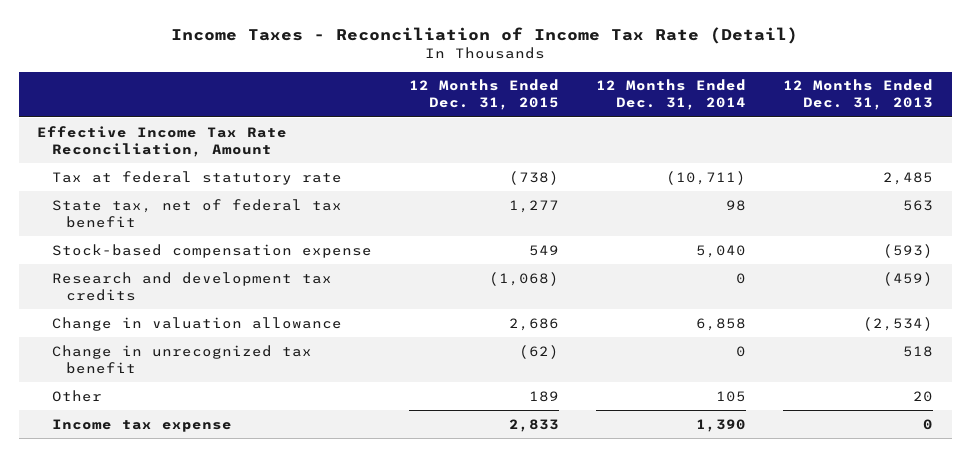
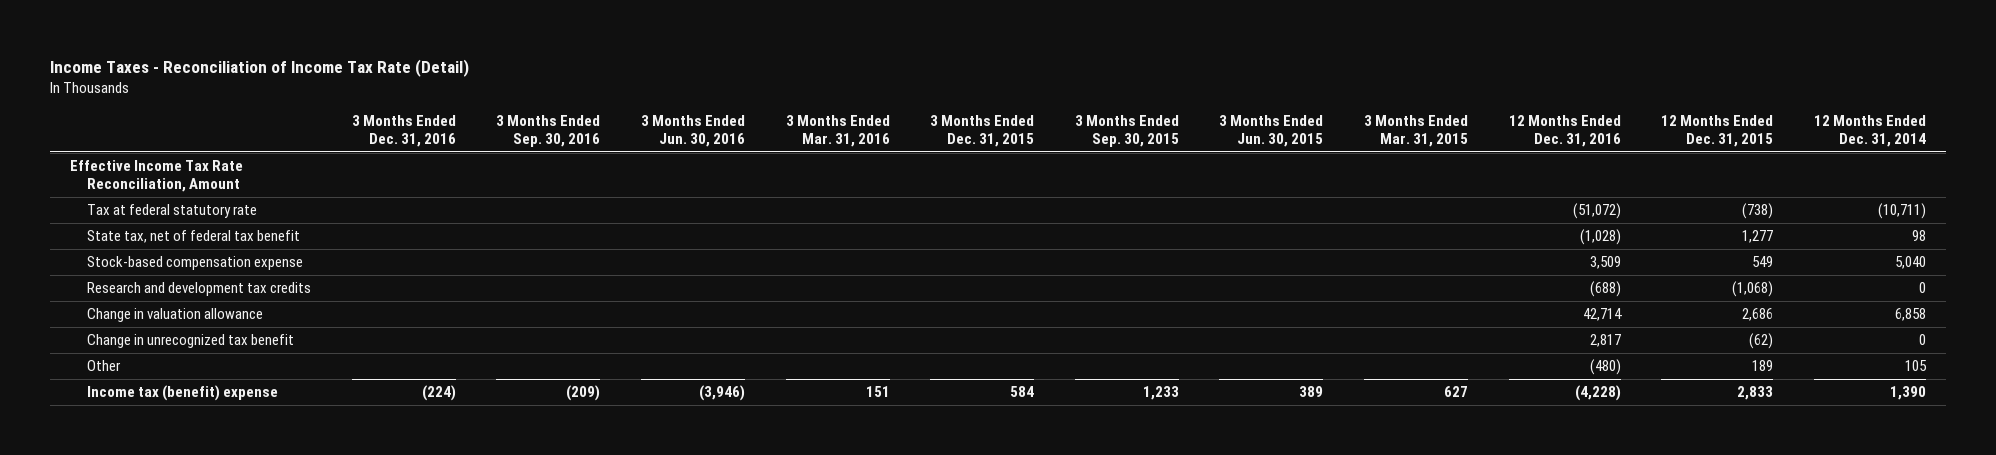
[783,79,934,111] 12 Months Ended Dec. 31, 2013 -> none
none -> [351,115,456,148] 3 Months Ended Dec. 31, 2016
none -> [496,115,601,148] 3 Months Ended Sep. 30, 2016
none -> [640,115,745,148] 3 Months Ended Jun. 30, 2016
none -> [785,115,890,148] 3 Months Ended Mar. 31, 2016
none -> [930,115,1035,148] 3 Months Ended Dec. 31, 2015
none -> [1074,115,1179,148] 3 Months Ended Sep. 30, 2015
none -> [1219,115,1324,148] 3 Months Ended Jun. 30, 2015
none -> [1364,115,1469,148] 3 Months Ended Mar. 31, 2015
none -> [1508,115,1621,148] 12 Months Ended Dec. 31, 2016
[51,418,232,432] Income tax expense -> [86,385,278,402] Income tax (benefit) expense

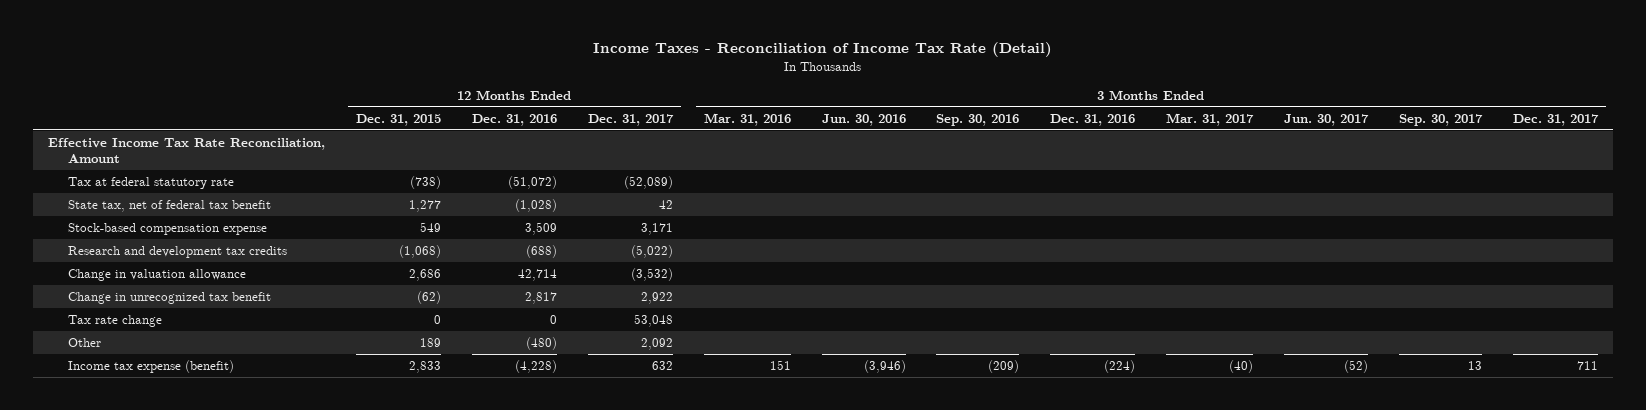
[930,115,1035,148] 3 Months Ended Dec. 31, 2015 -> none
[1074,115,1179,148] 3 Months Ended Sep. 30, 2015 -> none
[1219,115,1324,148] 3 Months Ended Jun. 30, 2015 -> none
[1364,115,1469,148] 3 Months Ended Mar. 31, 2015 -> none
[1813,115,1926,148] 12 Months Ended Dec. 31, 2014 -> none
none -> [587,113,674,126] Dec. 31, 2017
none -> [1166,112,1255,126] Mar. 31, 2017
none -> [1284,113,1370,126] Jun. 30, 2017
none -> [1399,113,1484,126] Sep. 30, 2017
none -> [1512,113,1599,126] Dec. 31, 2017
none -> [68,315,163,328] Tax rate change
[86,385,278,402] Income tax (benefit) expense -> [68,360,235,374] Income tax expense (benefit)

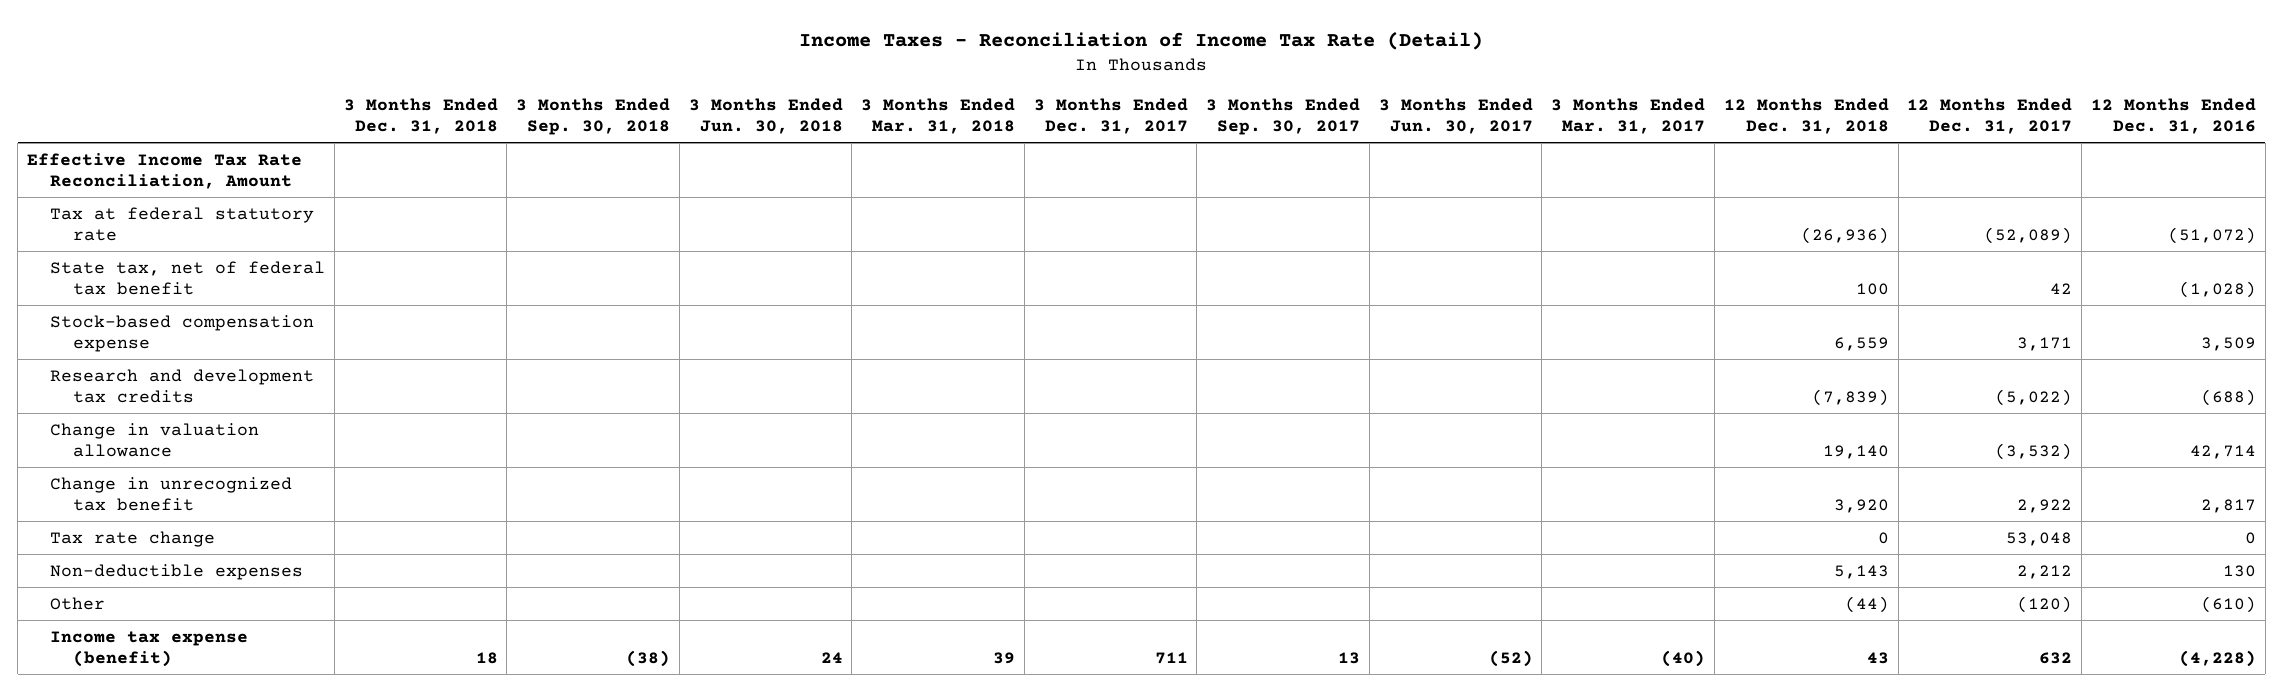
[356,113,442,126] Dec. 31, 2015 -> none
[703,112,791,126] Mar. 31, 2016 -> none
[821,113,906,126] Jun. 30, 2016 -> none
[936,113,1020,126] Sep. 30, 2016 -> none
[1050,113,1136,126] Dec. 31, 2016 -> none
none -> [343,97,498,134] 3 Months Ended Dec. 31, 2018
none -> [516,97,671,135] 3 Months Ended Sep. 30, 2018
none -> [688,97,843,134] 3 Months Ended Jun. 30, 2018
none -> [861,97,1016,134] 3 Months Ended Mar. 31, 2018
none -> [1723,97,1889,134] 12 Months Ended Dec. 31, 2018
none -> [50,563,304,580] Non-deductible expenses
[525,337,557,351] (480) -> [2200,595,2256,613] (610)
[640,338,673,351] 2,092 -> [2017,595,2073,613] (120)

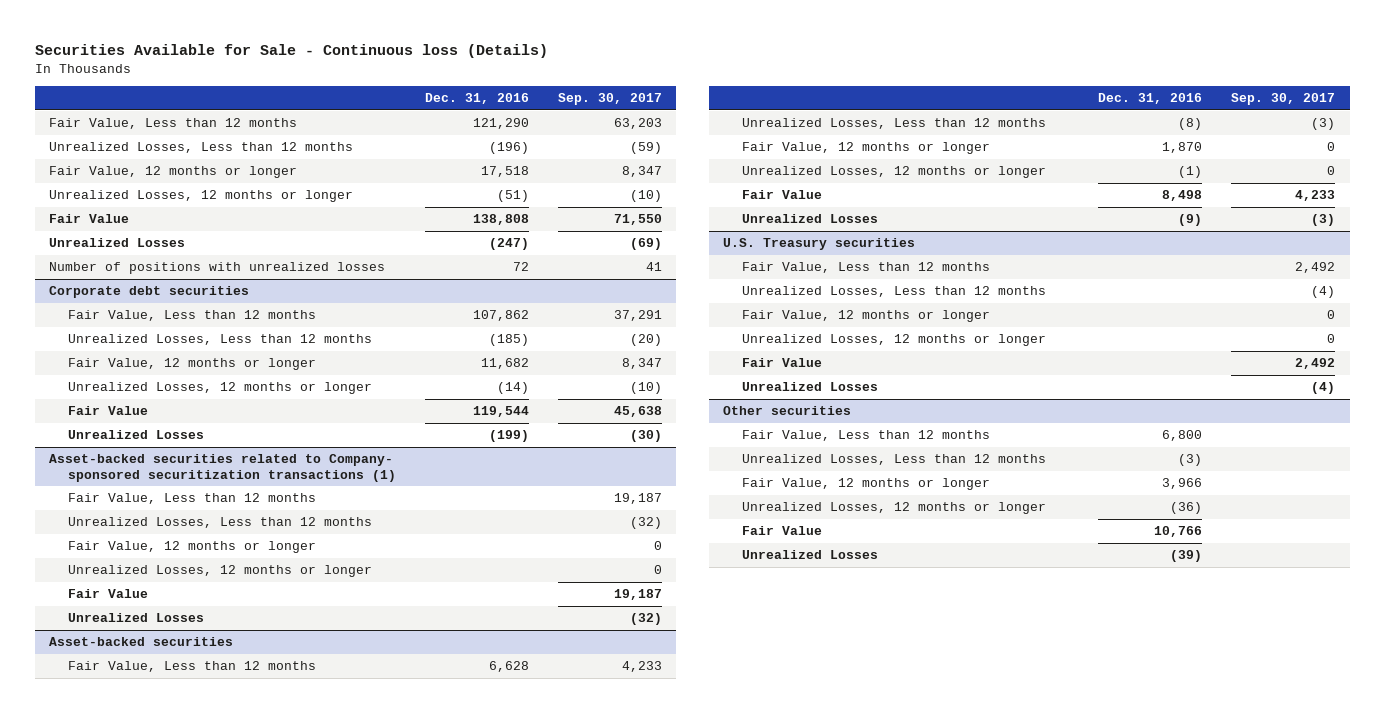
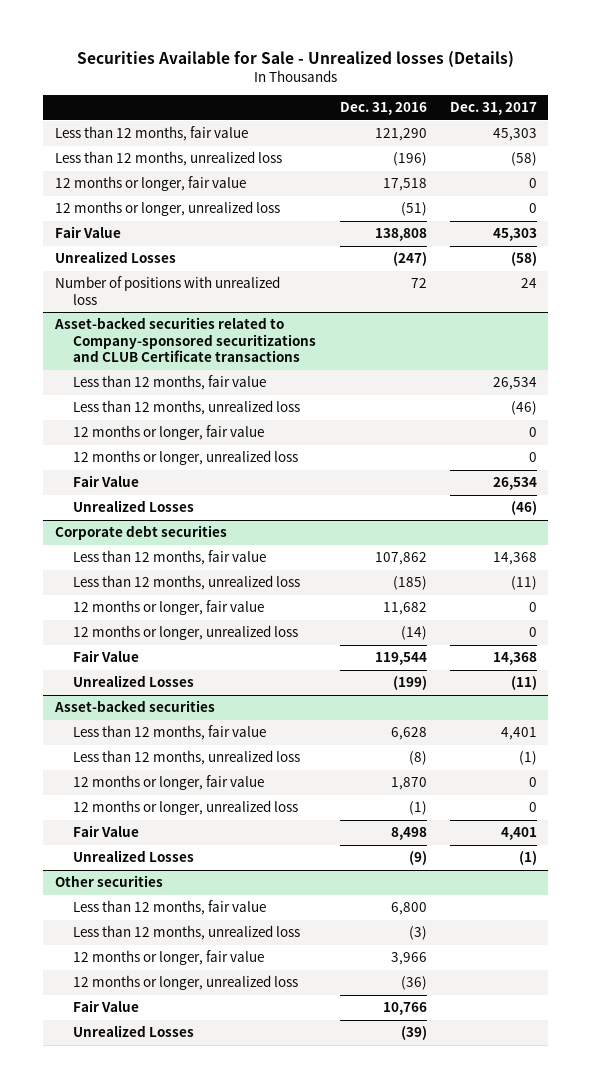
[35,44,549,59] Securities Available for Sale - Continuous loss (Details) -> [76,50,514,68] Securities Available for Sale - Unrealized losses (Details)
[557,93,662,106] Sep. 30, 2017 -> none
none -> [449,102,537,116] Dec. 31, 2017
[49,118,298,130] Fair Value, Less than 12 months -> [54,126,248,142] Less than 12 months, fair value
[49,142,354,154] Unrealized Losses, Less than 12 months -> [54,151,282,167] Less than 12 months, unrealized loss
[49,166,298,179] Fair Value, 12 months or longer -> [54,176,246,192] 12 months or longer, fair value
[49,190,354,203] Unrealized Losses, 12 months or longer -> [54,201,280,217] 12 months or longer, unrealized loss
[49,262,386,275] Number of positions with unrealized losses -> [54,276,280,305] Number of positions with unrealized loss
none -> [53,317,317,363] Asset-backed securities related to Company-sponsored securitizations and CLUB Certificate transactions
none -> [73,375,267,391] Less than 12 months, fair value
none -> [73,400,301,416] Less than 12 months, unrealized loss
none -> [73,425,265,441] 12 months or longer, fair value
none -> [73,450,299,466] 12 months or longer, unrealized loss
none -> [73,475,140,488] Fair Value
none -> [73,500,195,513] Unrealized Losses
[68,310,317,322] Fair Value, Less than 12 months -> [73,550,267,566] Less than 12 months, fair value
[68,334,373,346] Unrealized Losses, Less than 12 months -> [73,575,301,591] Less than 12 months, unrealized loss
[68,358,317,371] Fair Value, 12 months or longer -> [73,600,265,616] 12 months or longer, fair value
[68,382,373,395] Unrealized Losses, 12 months or longer -> [73,625,299,641] 12 months or longer, unrealized loss
[49,454,397,482] Asset-backed securities related to Company- sponsored securitization transactions (1) -> none
[68,493,317,505] Fair Value, Less than 12 months -> none
[68,517,373,529] Unrealized Losses, Less than 12 months -> none
[68,541,317,554] Fair Value, 12 months or longer -> none
[68,565,373,578] Unrealized Losses, 12 months or longer -> none
[68,589,149,599] Fair Value -> none
[68,613,205,623] Unrealized Losses -> none
[68,661,317,673] Fair Value, Less than 12 months -> [73,725,267,741] Less than 12 months, fair value
[741,118,1046,130] Unrealized Losses, Less than 12 months -> [73,750,301,766] Less than 12 months, unrealized loss
[741,142,990,155] Fair Value, 12 months or longer -> [73,775,265,791] 12 months or longer, fair value
[741,166,1046,179] Unrealized Losses, 12 months or longer -> [73,800,299,816] 12 months or longer, unrealized loss
[723,238,916,251] U.S. Treasury securities -> none
[741,262,990,274] Fair Value, Less than 12 months -> none
[741,286,1046,298] Unrealized Losses, Less than 12 months -> none
[741,310,990,323] Fair Value, 12 months or longer -> none
[741,334,1046,347] Unrealized Losses, 12 months or longer -> none
[741,358,822,368] Fair Value -> none
[741,382,878,392] Unrealized Losses -> none
[741,430,990,442] Fair Value, Less than 12 months -> [73,900,267,916] Less than 12 months, fair value
[741,454,1046,466] Unrealized Losses, Less than 12 months -> [73,925,301,941] Less than 12 months, unrealized loss
[741,478,990,491] Fair Value, 12 months or longer -> [73,950,265,966] 12 months or longer, fair value
[741,502,1046,515] Unrealized Losses, 12 months or longer -> [73,975,299,991] 12 months or longer, unrealized loss

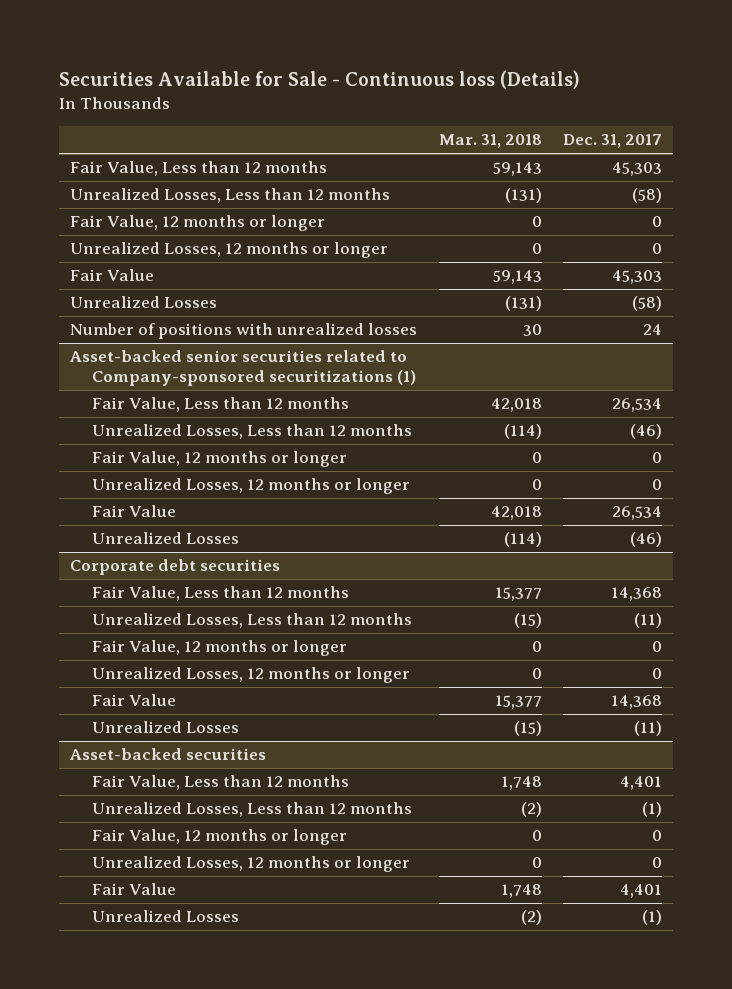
[76,50,514,68] Securities Available for Sale - Unrealized losses (Details) -> [59,69,581,89] Securities Available for Sale - Continuous loss (Details)
[339,102,427,116] Dec. 31, 2016 -> none
none -> [438,134,542,149] Mar. 31, 2018
[54,126,248,142] Less than 12 months, fair value -> [70,161,328,177] Fair Value, Less than 12 months
[54,151,282,167] Less than 12 months, unrealized loss -> [70,188,391,204] Unrealized Losses, Less than 12 months
[54,176,246,192] 12 months or longer, fair value -> [70,215,326,232] Fair Value, 12 months or longer
[54,201,280,217] 12 months or longer, unrealized loss -> [70,242,389,259] Unrealized Losses, 12 months or longer
[54,276,280,305] Number of positions with unrealized loss -> [70,323,418,340] Number of positions with unrealized losses
[53,317,317,363] Asset-backed securities related to Company-sponsored securitizations and CLUB Certificate transactions -> [69,350,416,387] Asset-backed senior securities related to Company-sponsored securitizations (1)
[73,375,267,391] Less than 12 months, fair value -> [91,397,349,413] Fair Value, Less than 12 months
[73,400,301,416] Less than 12 months, unrealized loss -> [91,424,412,440] Unrealized Losses, Less than 12 months
[73,425,265,441] 12 months or longer, fair value -> [91,451,347,468] Fair Value, 12 months or longer
[73,450,299,466] 12 months or longer, unrealized loss -> [91,478,410,495] Unrealized Losses, 12 months or longer
[73,550,267,566] Less than 12 months, fair value -> [91,586,349,602] Fair Value, Less than 12 months
[73,575,301,591] Less than 12 months, unrealized loss -> [91,613,412,629] Unrealized Losses, Less than 12 months
[73,600,265,616] 12 months or longer, fair value -> [91,640,347,657] Fair Value, 12 months or longer
[73,625,299,641] 12 months or longer, unrealized loss -> [91,667,410,684] Unrealized Losses, 12 months or longer
[73,725,267,741] Less than 12 months, fair value -> [91,775,349,791] Fair Value, Less than 12 months
[73,750,301,766] Less than 12 months, unrealized loss -> [91,802,412,818] Unrealized Losses, Less than 12 months
[73,775,265,791] 12 months or longer, fair value -> [91,829,347,846] Fair Value, 12 months or longer
[73,800,299,816] 12 months or longer, unrealized loss -> [91,856,410,873] Unrealized Losses, 12 months or longer
[54,875,163,888] Other securities -> none
[73,900,267,916] Less than 12 months, fair value -> none
[73,925,301,941] Less than 12 months, unrealized loss -> none
[73,950,265,966] 12 months or longer, fair value -> none
[73,975,299,991] 12 months or longer, unrealized loss -> none
[73,1000,140,1013] Fair Value -> none
[73,1025,195,1038] Unrealized Losses -> none

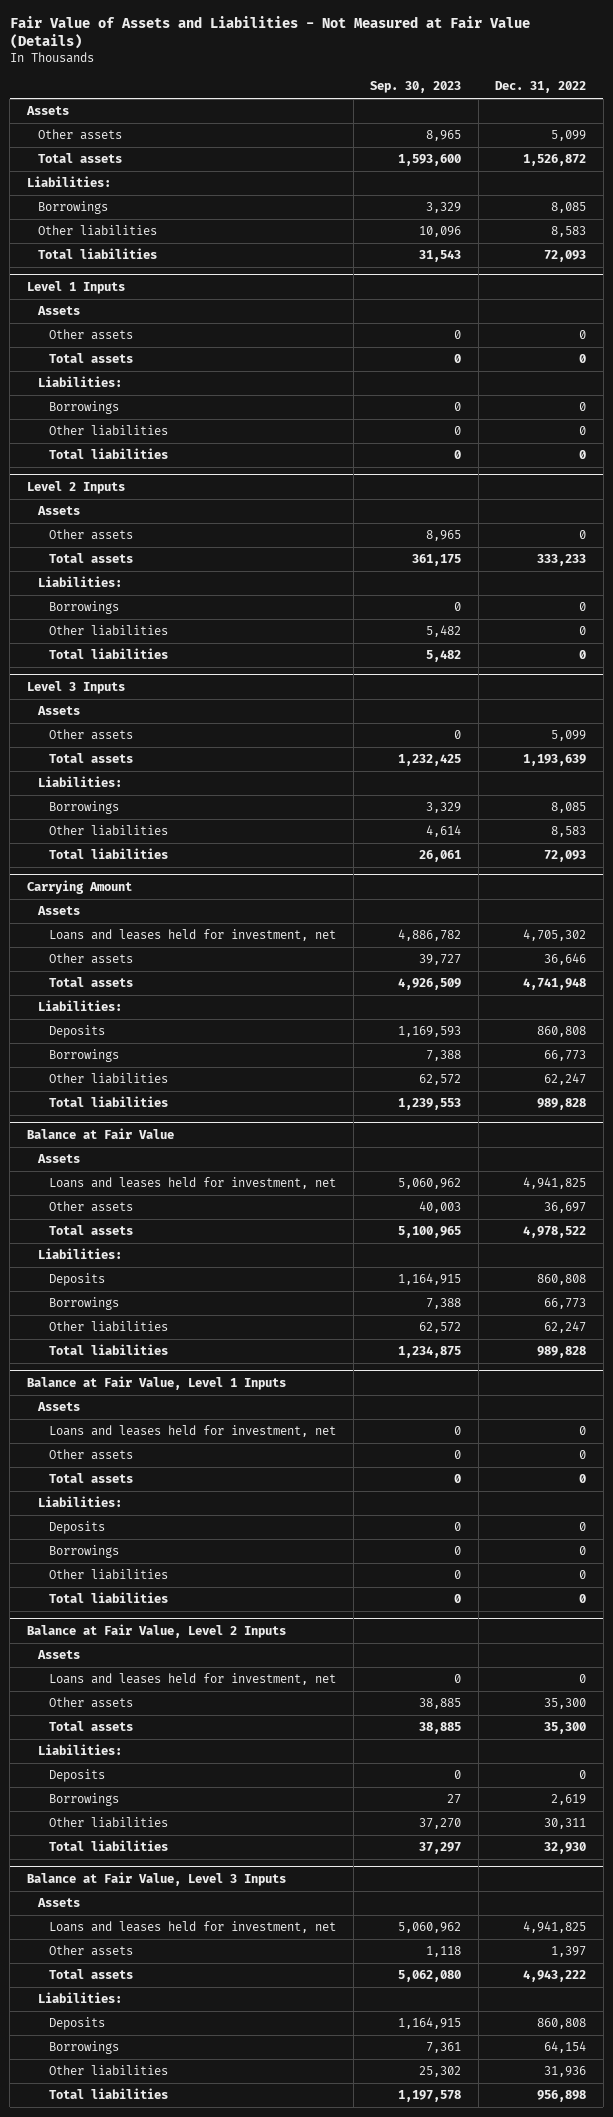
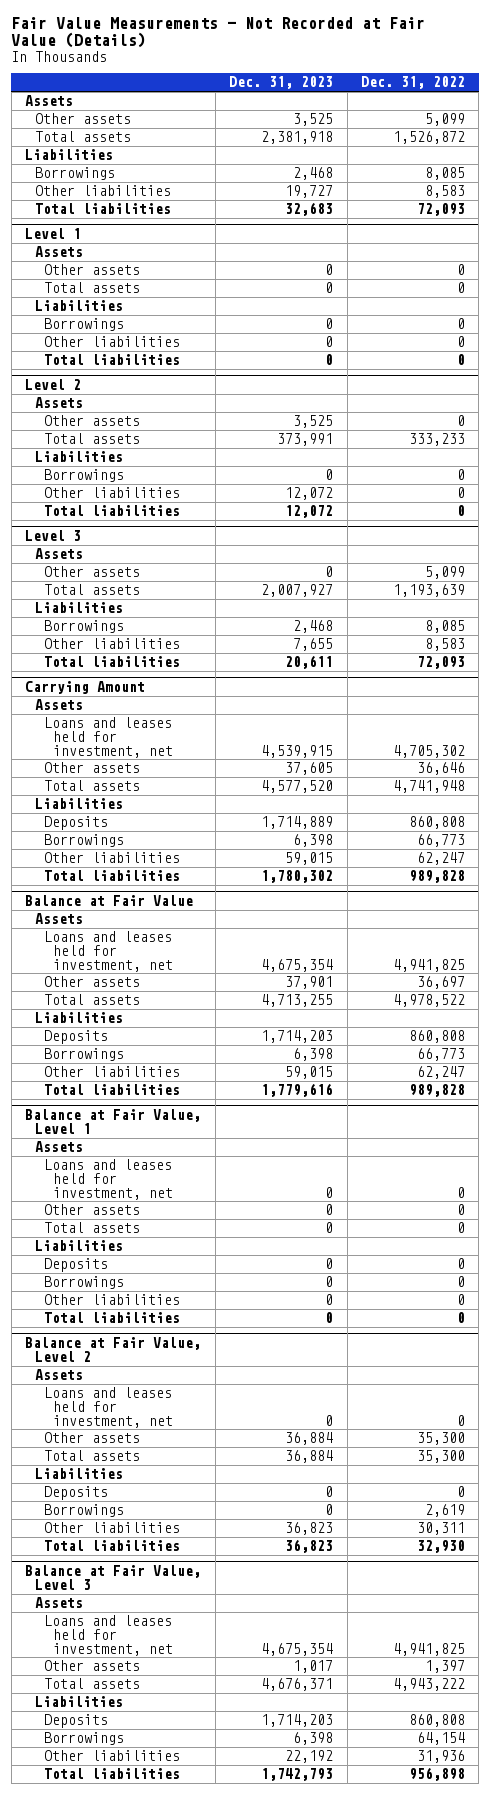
[9,15,530,50] Fair Value of Assets and Liabilities - Not Measured at Fair Value (Details) -> [11,16,426,49] Fair Value Measurements - Not Recorded at Fair Value (Details)
[370,81,462,94] Sep. 30, 2023 -> none
none -> [229,76,334,90] Dec. 31, 2023
[26,176,111,188] Liabilities: -> [25,149,114,161] Liabilities
[26,280,125,294] Level 1 Inputs -> [25,228,82,240] Level 1
[37,376,122,388] Liabilities: -> [34,300,123,312] Liabilities
[26,480,125,494] Level 2 Inputs -> [25,379,82,391] Level 2
[37,576,122,588] Liabilities: -> [34,451,123,463] Liabilities
[26,680,125,694] Level 3 Inputs -> [25,530,82,542] Level 3
[37,776,122,788] Liabilities: -> [34,602,123,614] Liabilities
[37,1000,122,1012] Liabilities: -> [34,798,123,810] Liabilities
[37,1248,122,1260] Liabilities: -> [34,1012,123,1024] Liabilities
[26,1375,286,1390] Balance at Fair Value, Level 1 Inputs -> [25,1109,202,1134] Balance at Fair Value, Level 1
[37,1496,122,1508] Liabilities: -> [34,1240,123,1252] Liabilities
[26,1623,286,1638] Balance at Fair Value, Level 2 Inputs -> [25,1337,202,1362] Balance at Fair Value, Level 2
[37,1744,122,1756] Liabilities: -> [34,1468,123,1480] Liabilities
[26,1871,286,1886] Balance at Fair Value, Level 3 Inputs -> [25,1565,202,1590] Balance at Fair Value, Level 3
[37,1992,122,2004] Liabilities: -> [34,1696,123,1708] Liabilities

